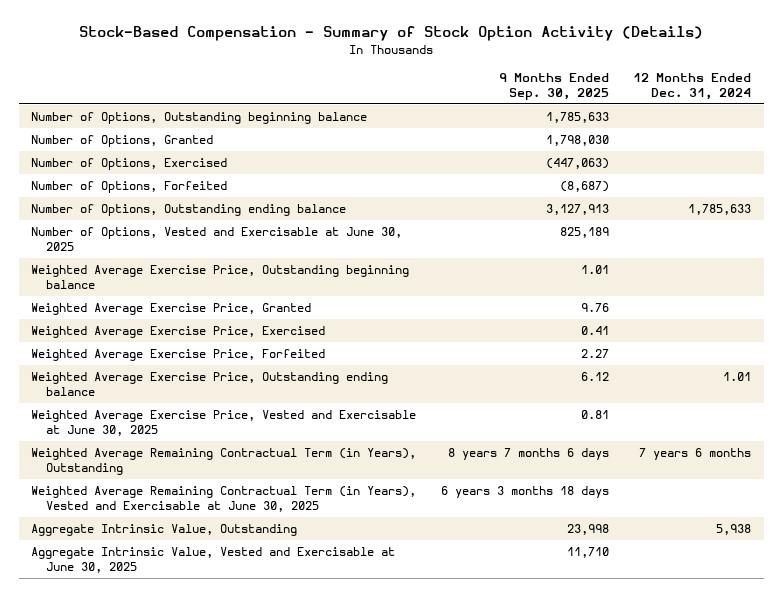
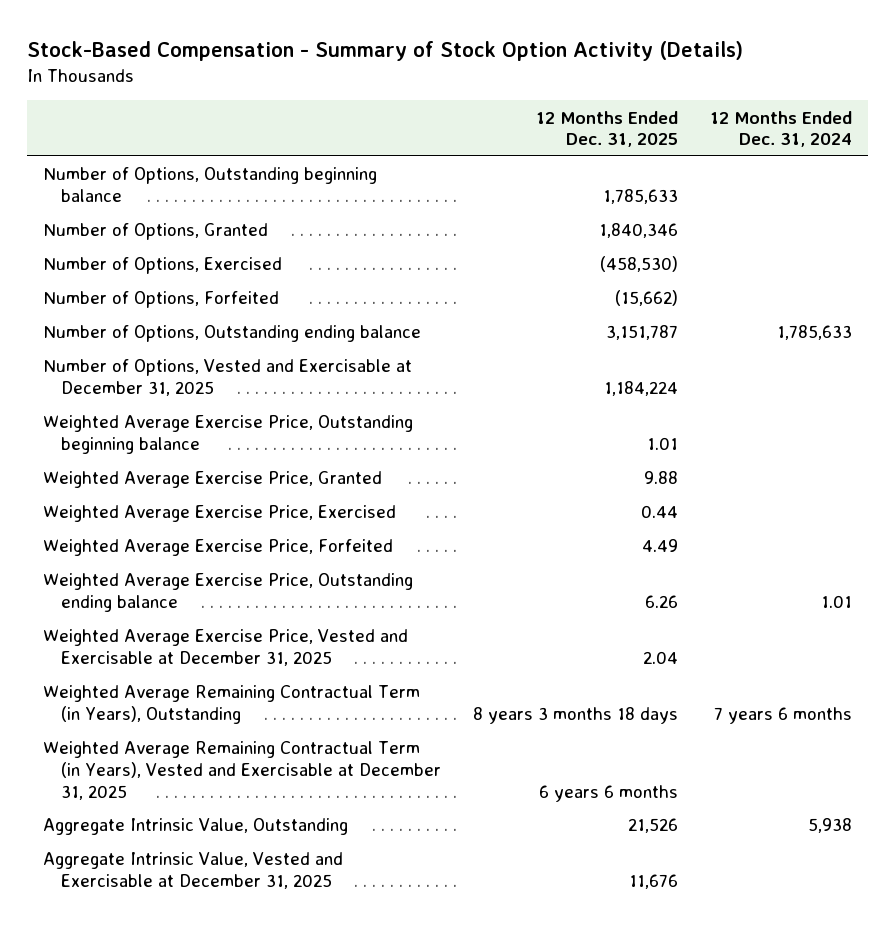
[498,72,609,100] 9 Months Ended Sep. 30, 2025 -> none
none -> [536,110,679,148] 12 Months Ended Dec. 31, 2025
[31,227,403,252] Number of Options, Vested and Exercisable at June 30, 2025 -> [43,359,413,397] Number of Options, Vested and Exercisable at December 31, 2025
[31,410,417,437] Weighted Average Exercise Price, Vested and Exercisable at June 30, 2025 -> [43,629,409,667] Weighted Average Exercise Price, Vested and Exercisable at December 31, 2025
[31,486,417,513] Weighted Average Remaining Contractual Term (in Years), Vested and Exercisable at June 30, 2025 -> [43,741,441,800] Weighted Average Remaining Contractual Term (in Years), Vested and Exercisable at December 31, 2025
[31,547,396,574] Aggregate Intrinsic Value, Vested and Exercisable at June 30, 2025 -> [43,852,344,890] Aggregate Intrinsic Value, Vested and Exercisable at December 31, 2025

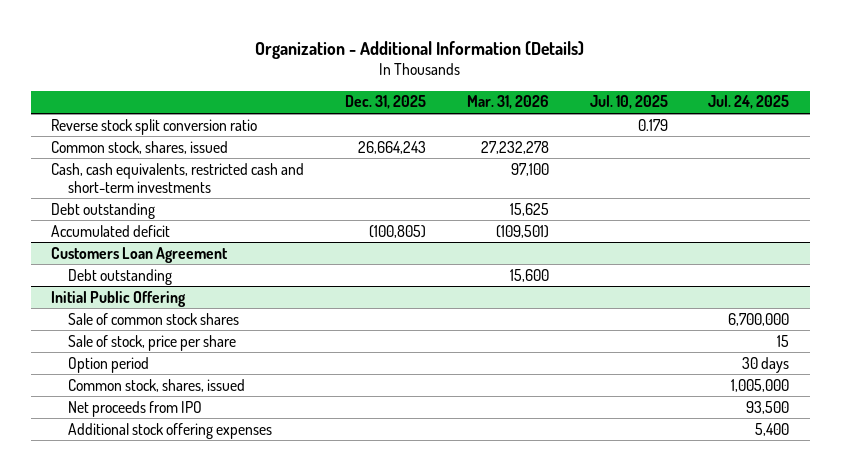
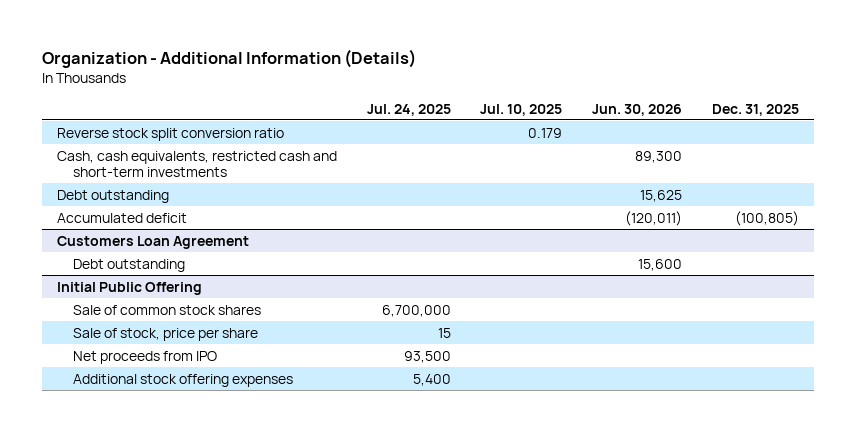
[466,95,549,110] Mar. 31, 2026 -> none
none -> [592,103,683,116] Jun. 30, 2026
[51,140,229,154] Common stock, shares, issued -> none
[68,356,150,373] Option period -> none
[68,378,246,392] Common stock, shares, issued -> none

